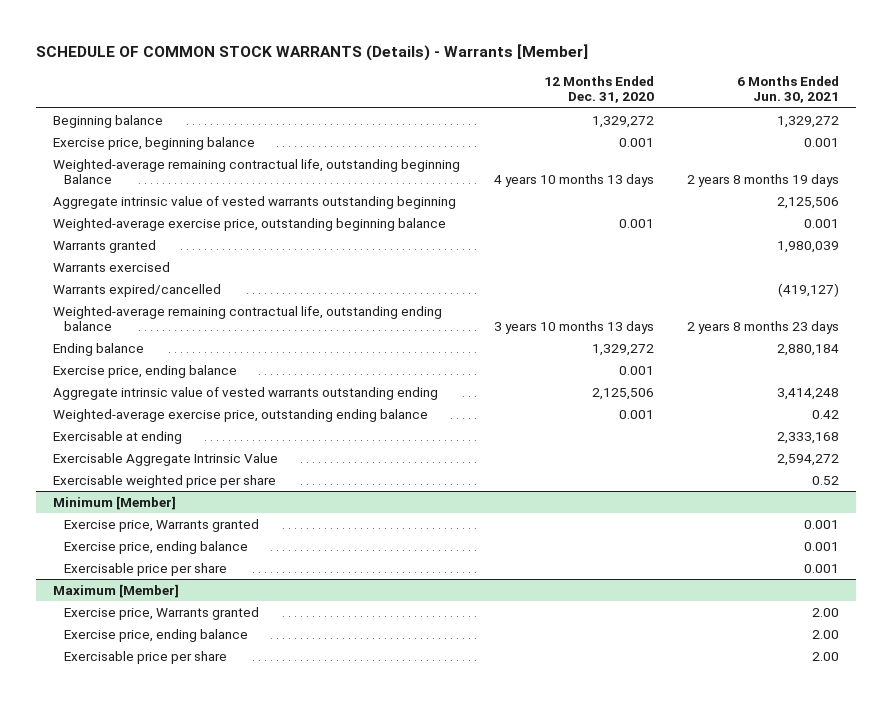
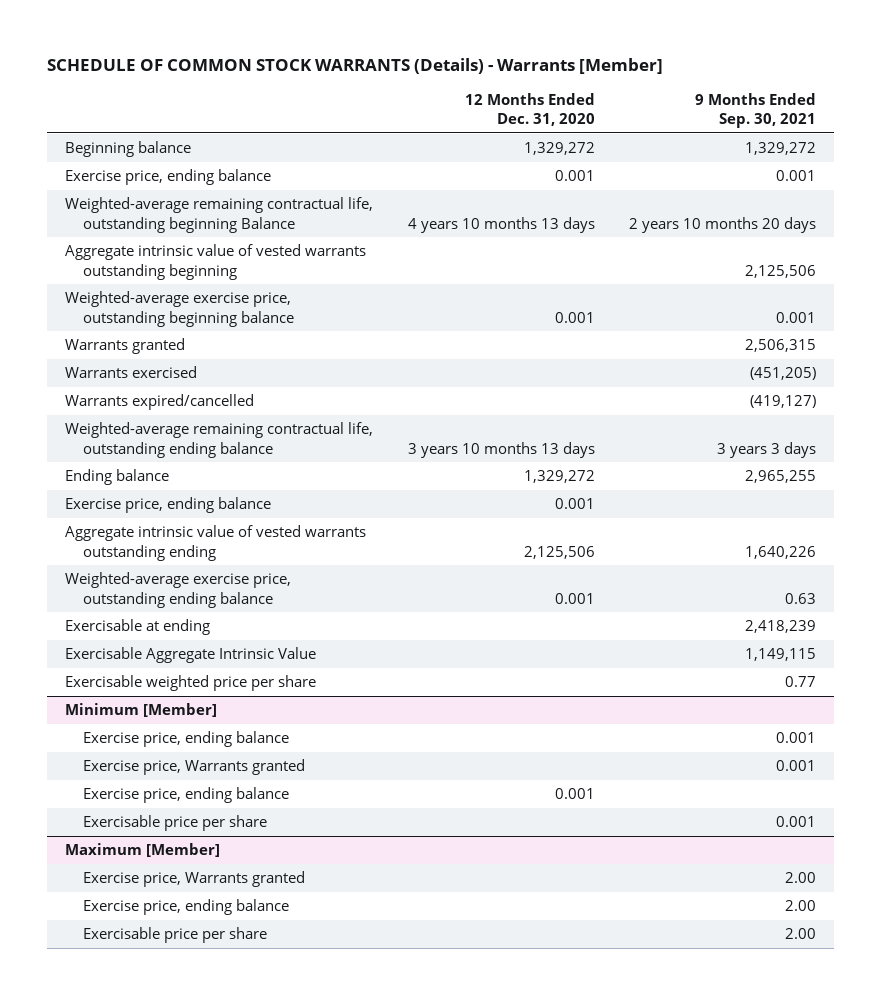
[737,75,840,104] 6 Months Ended Jun. 30, 2021 -> none
none -> [695,92,817,128] 9 Months Ended Sep. 30, 2021
[52,136,255,150] Exercise price, beginning balance -> [64,169,271,186] Exercise price, ending balance
[64,518,260,532] Exercise price, Warrants granted -> [82,759,305,776] Exercise price, Warrants granted
none -> [82,787,289,804] Exercise price, ending balance

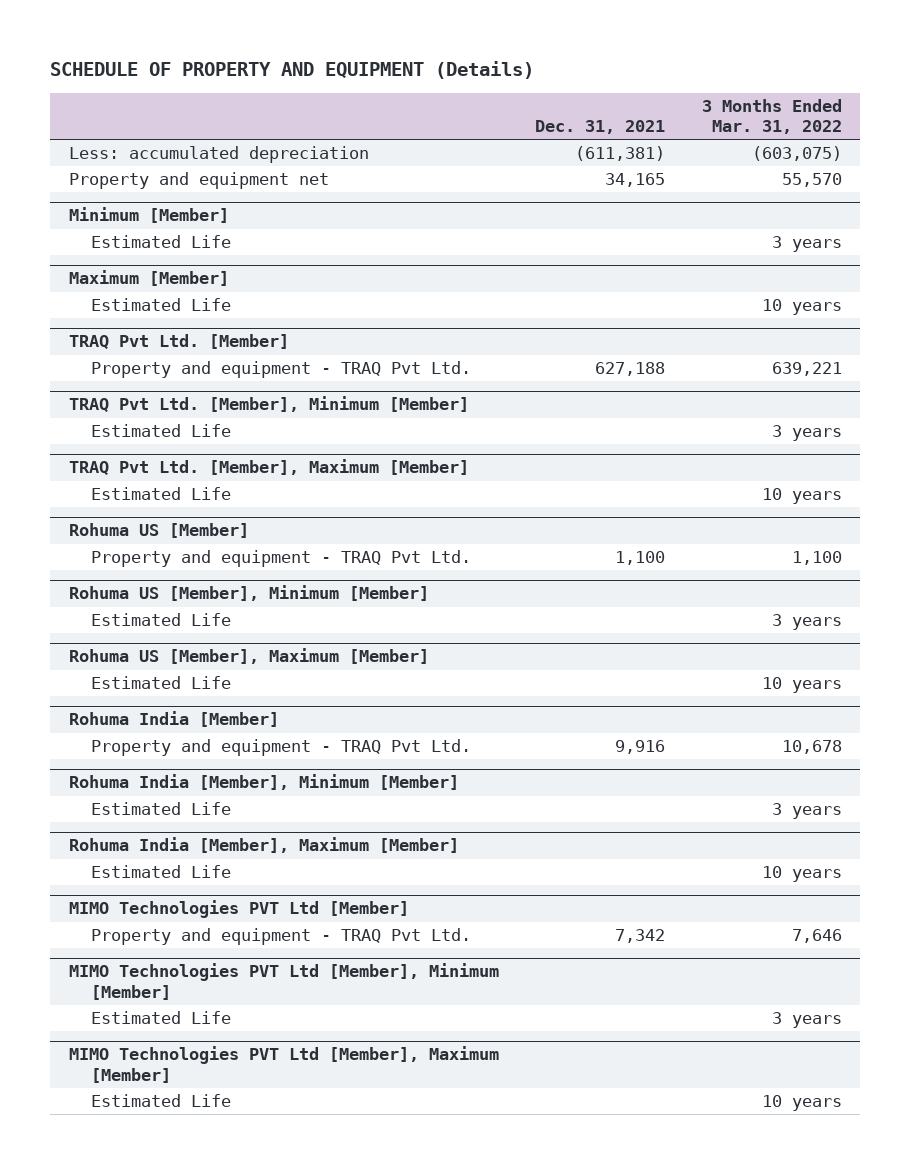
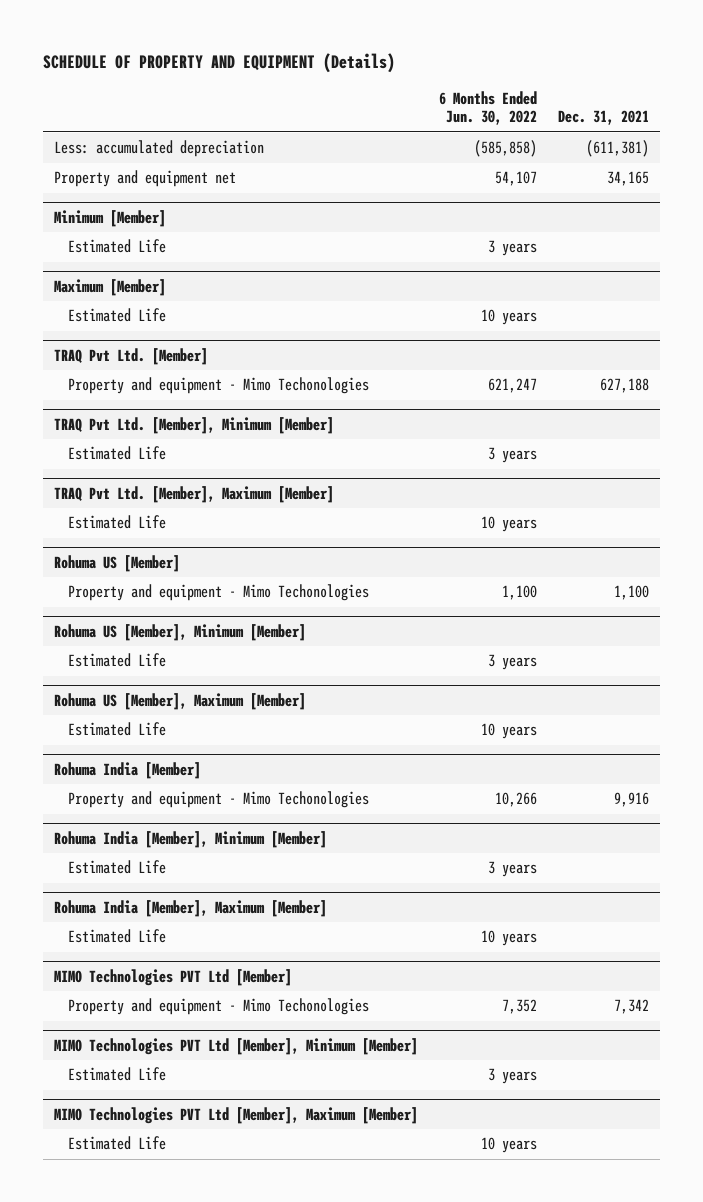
[701,98,842,135] 3 Months Ended Mar. 31, 2022 -> none
none -> [438,90,537,126] 6 Months Ended Jun. 30, 2022
[90,361,471,379] Property and equipment - TRAQ Pvt Ltd. -> [68,377,370,395] Property and equipment - Mimo Techonologies
[90,550,471,568] Property and equipment - TRAQ Pvt Ltd. -> [68,584,370,602] Property and equipment - Mimo Techonologies
[90,739,471,757] Property and equipment - TRAQ Pvt Ltd. -> [68,791,370,809] Property and equipment - Mimo Techonologies
[90,928,471,946] Property and equipment - TRAQ Pvt Ltd. -> [68,998,370,1016] Property and equipment - Mimo Techonologies

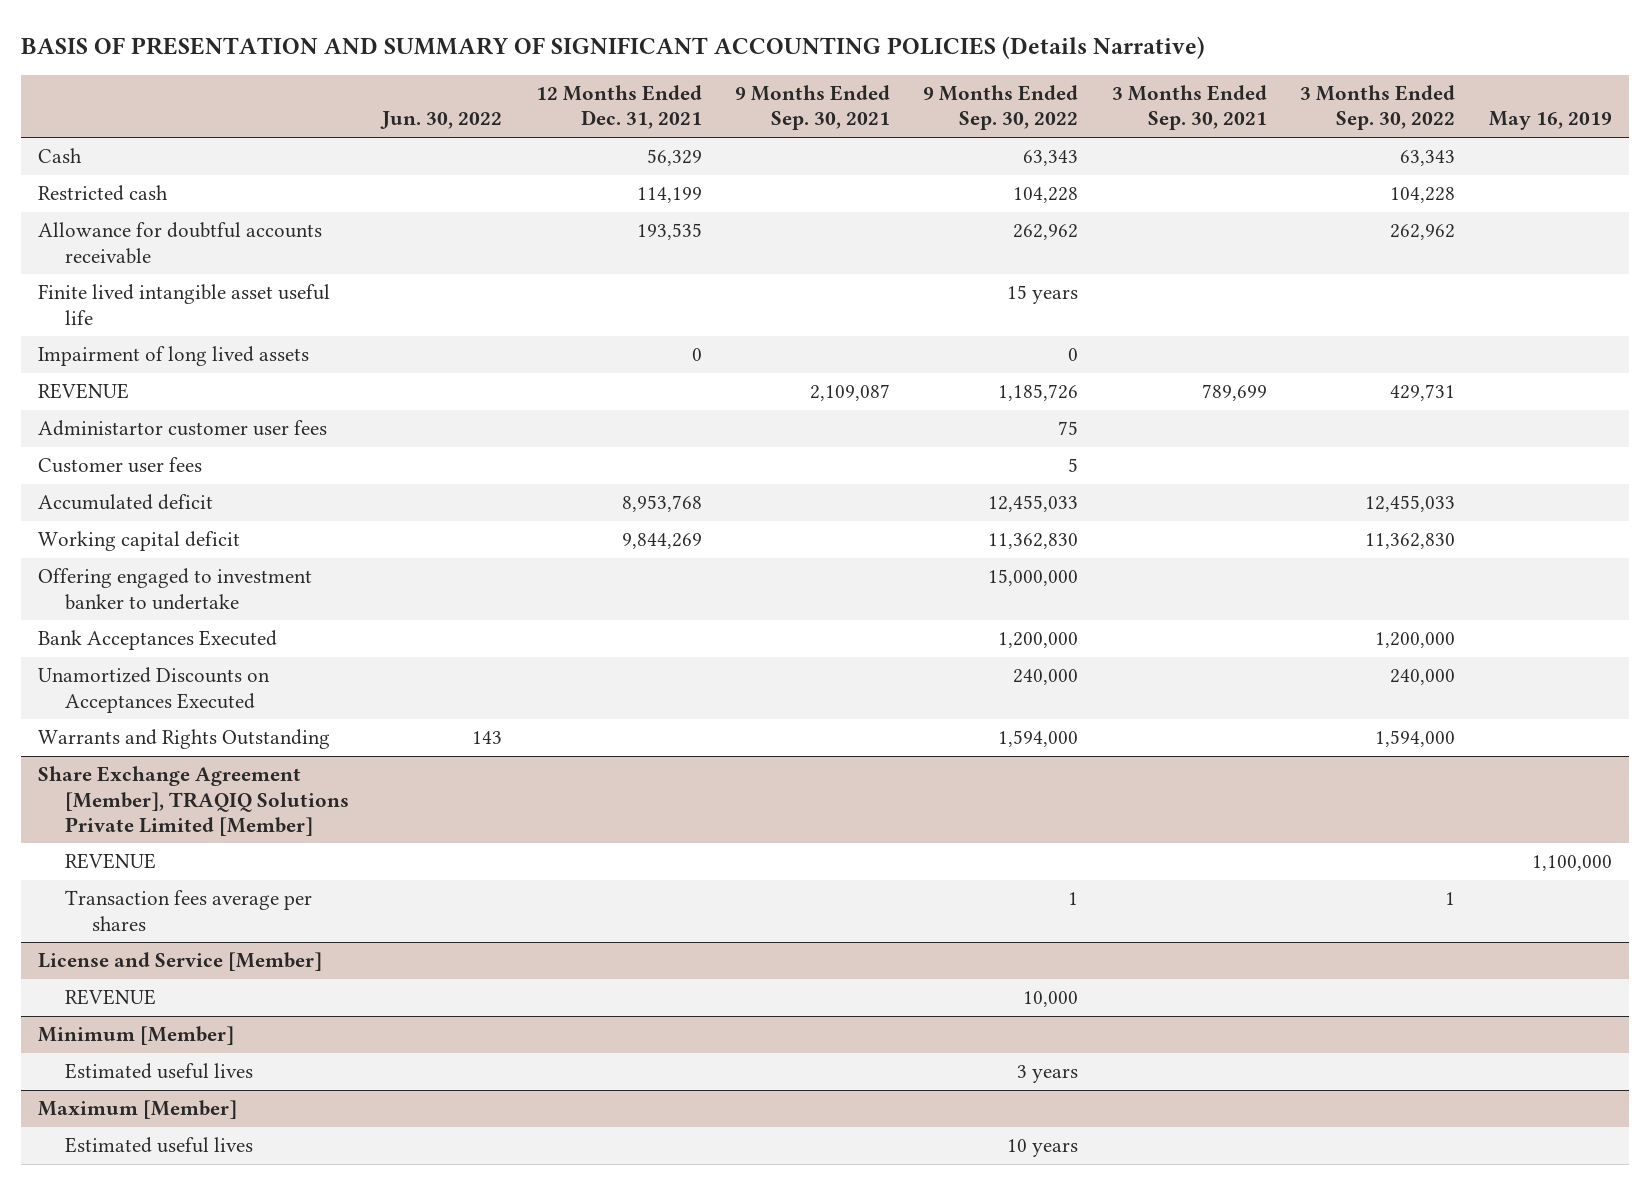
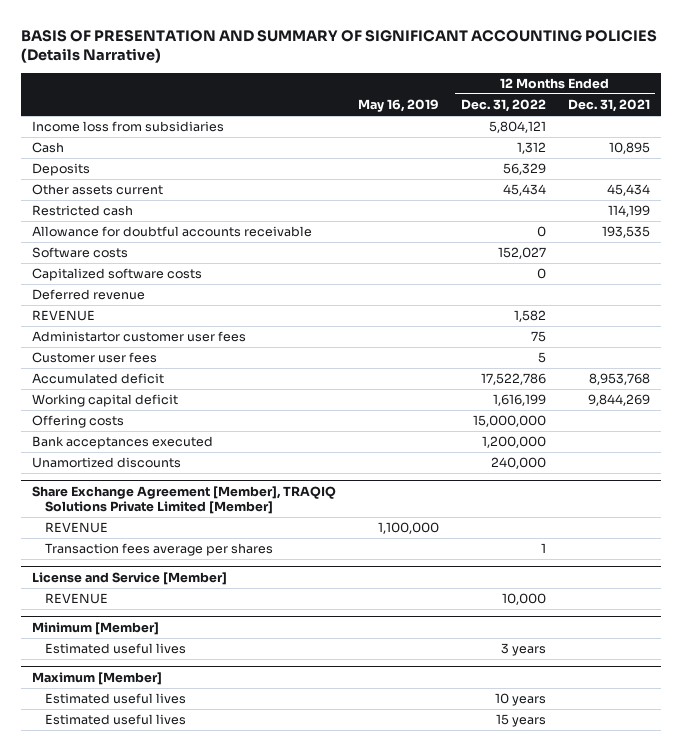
[380,111,503,130] Jun. 30, 2022 -> none
[735,85,891,131] 9 Months Ended Sep. 30, 2021 -> none
[923,85,1079,131] 9 Months Ended Sep. 30, 2022 -> none
[1111,85,1267,131] 3 Months Ended Sep. 30, 2021 -> none
[1300,85,1456,131] 3 Months Ended Sep. 30, 2022 -> none
none -> [460,99,546,113] Dec. 31, 2022
none -> [32,121,225,133] Income loss from subsidiaries
[646,149,702,167] 56,329 -> [608,142,650,155] 10,895
none -> [32,163,91,177] Deposits
none -> [32,184,164,196] Other assets current
[37,284,330,325] Finite lived intangible asset useful life -> none
[37,346,309,367] Impairment of long lived assets -> none
none -> [32,247,129,259] Software costs
none -> [32,268,203,282] Capitalized software costs
none -> [32,289,146,301] Deferred revenue
[37,729,330,750] Warrants and Rights Outstanding -> none
[37,568,312,610] Offering engaged to investment banker to undertake -> [32,415,125,429] Offering costs
[37,630,277,651] Bank Acceptances Executed -> [32,436,214,450] Bank acceptances executed
[37,667,270,713] Unamortized Discounts on Acceptances Executed -> [32,457,182,469] Unamortized discounts
none -> [44,714,186,726] Estimated useful lives

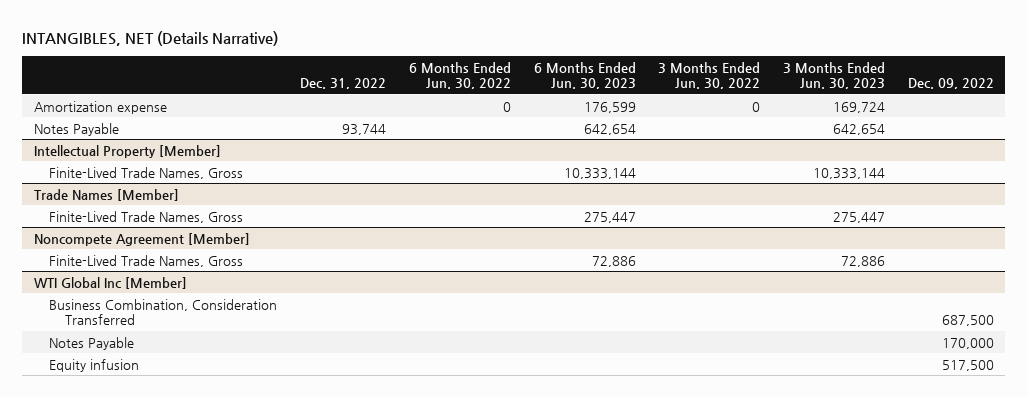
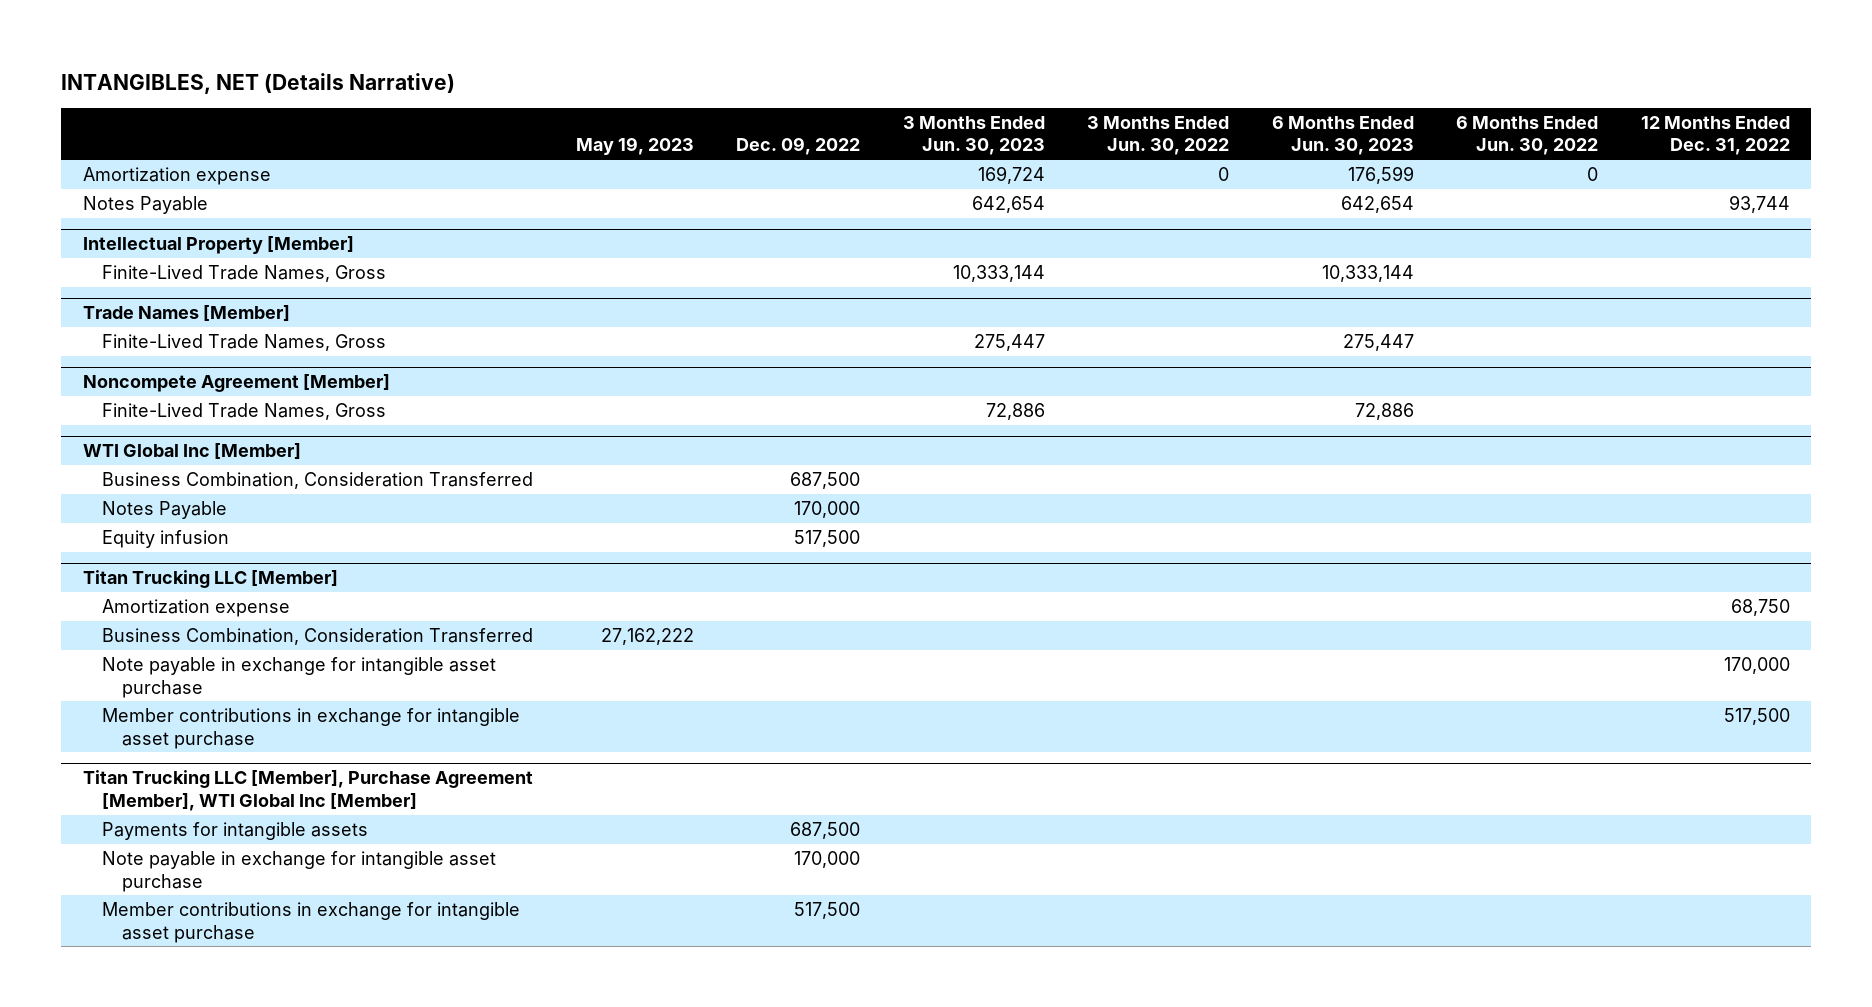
[300,78,387,90] Dec. 31, 2022 -> none
none -> [575,137,694,156] May 19, 2023
none -> [1640,115,1790,156] 12 Months Ended Dec. 31, 2022
none -> [82,570,338,589] Titan Trucking LLC [Member]
none -> [102,599,291,618] Amortization expense
none -> [102,628,534,646] Business Combination, Consideration Transferred
none -> [102,657,497,698] Note payable in exchange for intangible asset purchase
none -> [102,708,521,749] Member contributions in exchange for intangible asset purchase
none -> [82,770,533,811] Titan Trucking LLC [Member], Purchase Agreement [Member], WTI Global Inc [Member]
none -> [102,822,369,841] Payments for intangible assets
none -> [102,851,497,892] Note payable in exchange for intangible asset purchase
none -> [102,902,521,943] Member contributions in exchange for intangible asset purchase

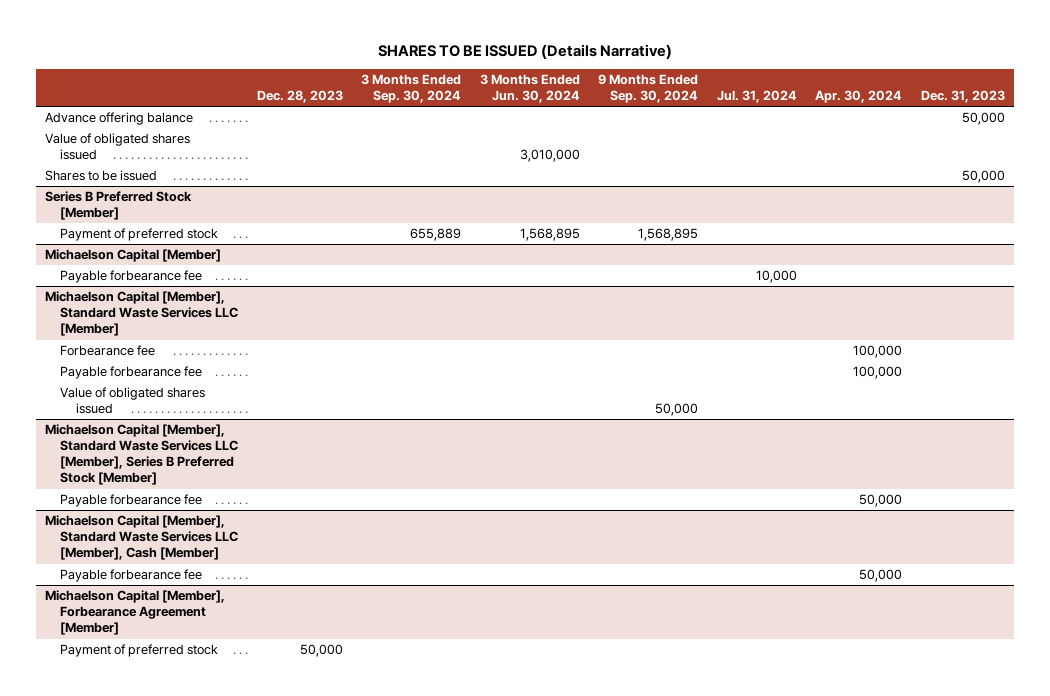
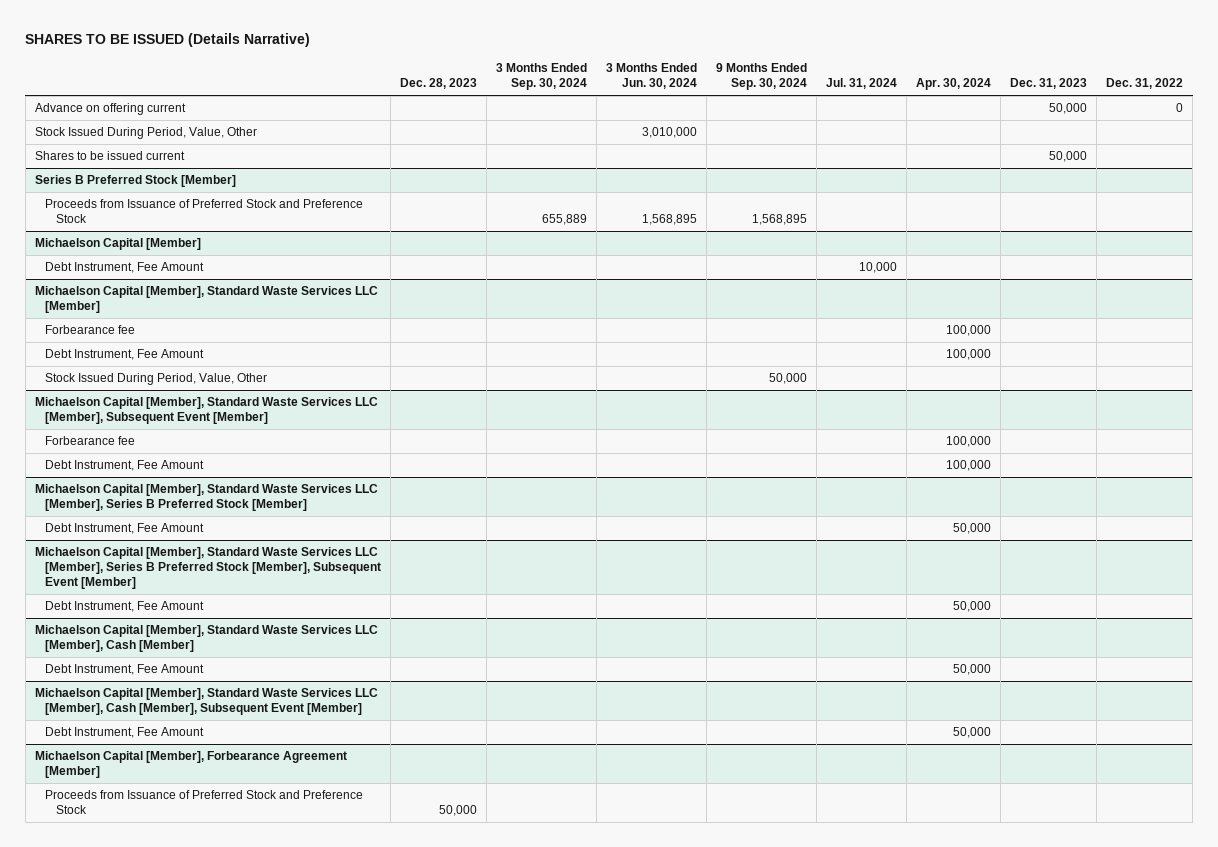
none -> [1106,78,1184,90] Dec. 31, 2022
[44,112,193,126] Advance offering balance -> [34,103,186,116] Advance on offering current
[44,133,190,161] Value of obligated shares issued -> [34,127,257,140] Stock Issued During Period, Value, Other
[44,170,157,182] Shares to be issued -> [34,151,185,161] Shares to be issued current
[60,228,219,242] Payment of preferred stock -> [45,199,364,224] Proceeds from Issuance of Preferred Stock and Preference Stock
[60,270,203,284] Payable forbearance fee -> [45,262,205,274] Debt Instrument, Fee Amount
[60,366,203,380] Payable forbearance fee -> [45,349,205,361] Debt Instrument, Fee Amount
[60,387,206,415] Value of obligated shares issued -> [45,373,268,386] Stock Issued During Period, Value, Other
none -> [34,397,378,425] Michaelson Capital [Member], Standard Waste Services LLC [Member], Subsequent Event [Member]
none -> [45,436,136,446] Forbearance fee
none -> [45,460,205,472] Debt Instrument, Fee Amount
[60,494,203,508] Payable forbearance fee -> [45,523,205,535] Debt Instrument, Fee Amount
none -> [34,547,382,590] Michaelson Capital [Member], Standard Waste Services LLC [Member], Series B Preferred Stock [Member], Subsequent Event [Member]
none -> [45,601,205,613] Debt Instrument, Fee Amount
[60,569,203,583] Payable forbearance fee -> [45,664,205,676] Debt Instrument, Fee Amount
none -> [34,688,378,716] Michaelson Capital [Member], Standard Waste Services LLC [Member], Cash [Member], Subsequent Event [Member]
none -> [45,727,205,739] Debt Instrument, Fee Amount
[60,644,219,658] Payment of preferred stock -> [45,790,364,815] Proceeds from Issuance of Preferred Stock and Preference Stock

